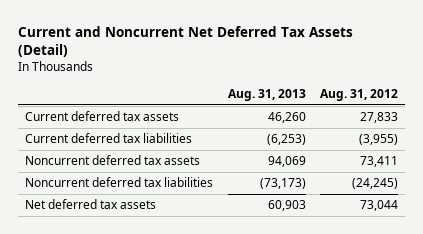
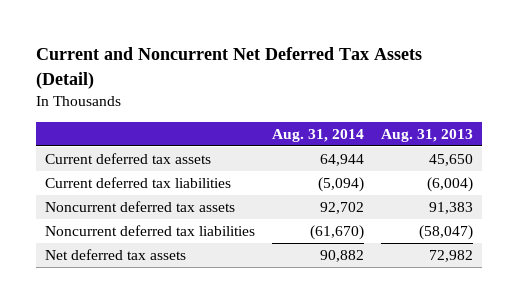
[319,88,398,101] Aug. 31, 2012 -> none
none -> [271,128,364,142] Aug. 31, 2014
[267,112,306,124] 46,260 -> [429,154,474,167] 45,650
[266,134,306,146] (6,253) -> [427,177,474,193] (6,004)
[267,156,306,168] 94,069 -> [429,202,474,215] 91,383
[259,178,306,190] (73,173) -> [419,225,474,241] (58,047)
[267,200,306,212] 60,903 -> [429,250,474,263] 72,982

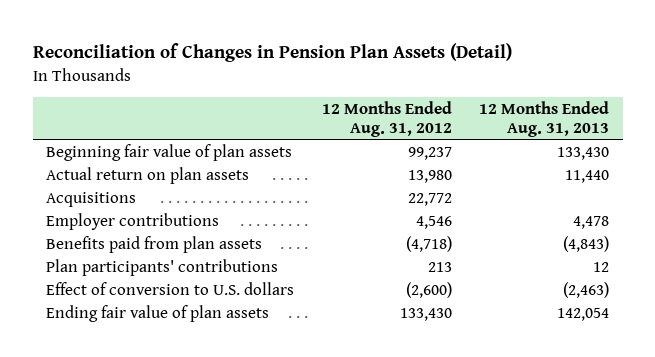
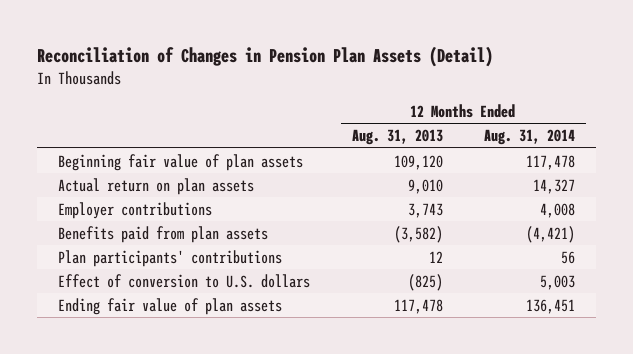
[321,100,452,137] 12 Months Ended Aug. 31, 2012 -> none
none -> [484,129,576,146] Aug. 31, 2014
[46,191,137,207] Acquisitions -> none
[556,146,609,160] 133,430 -> [393,154,443,170] 109,120
[564,169,609,183] 11,440 -> [407,178,443,194] 9,010
[572,215,609,229] 4,478 -> [407,202,443,218] 3,743
[562,235,609,252] (4,843) -> [393,225,443,243] (3,582)
[562,281,609,298] (2,463) -> [407,273,443,291] (825)
[556,307,609,321] 142,054 -> [393,298,443,314] 117,478

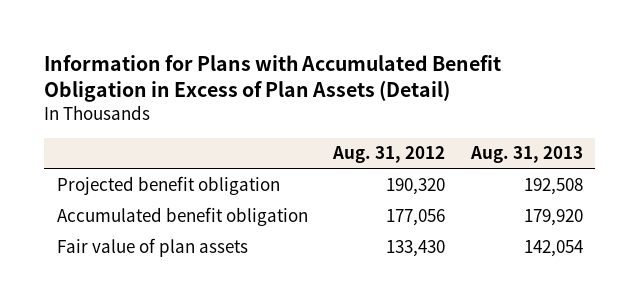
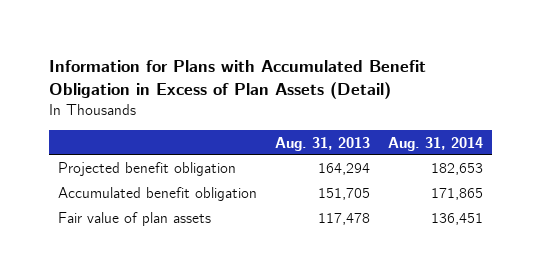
[332,146,446,164] Aug. 31, 2012 -> none
none -> [388,136,484,151] Aug. 31, 2014
[523,177,583,195] 192,508 -> [318,163,371,176] 164,294
[523,208,583,226] 179,920 -> [318,188,371,201] 151,705
[523,239,583,257] 142,054 -> [318,213,371,226] 117,478

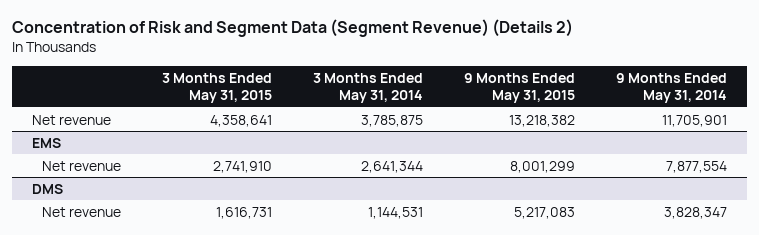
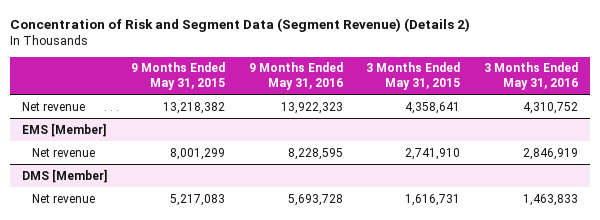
[313,72,424,104] 3 Months Ended May 31, 2014 -> none
[615,72,727,104] 9 Months Ended May 31, 2014 -> none
none -> [248,62,343,91] 9 Months Ended May 31, 2016
none -> [484,62,579,91] 3 Months Ended May 31, 2016
[32,137,62,148] EMS -> [21,122,106,137] EMS [Member]
[32,183,64,194] DMS -> [21,168,107,183] DMS [Member]

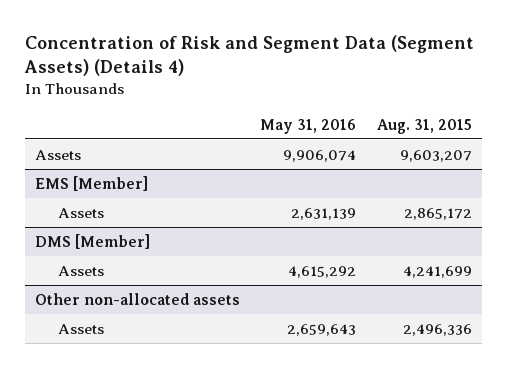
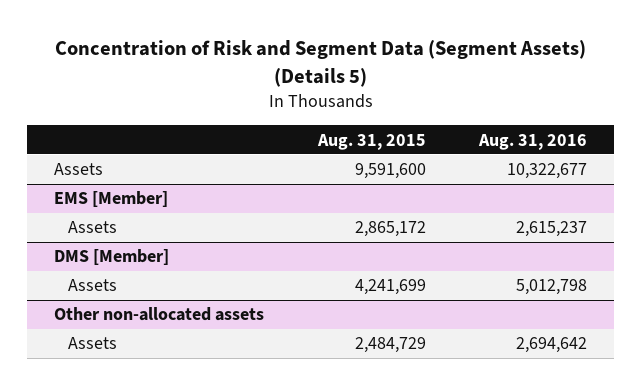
[23,34,474,77] Concentration of Risk and Segment Data (Segment Assets) (Details 4) -> [54,40,586,87] Concentration of Risk and Segment Data (Segment Assets) (Details 5)
[260,118,357,134] May 31, 2016 -> none
none -> [478,133,588,150] Aug. 31, 2016
[399,149,472,162] 9,603,207 -> [354,163,426,180] 9,591,600
[402,323,472,336] 2,496,336 -> [354,337,426,354] 2,484,729

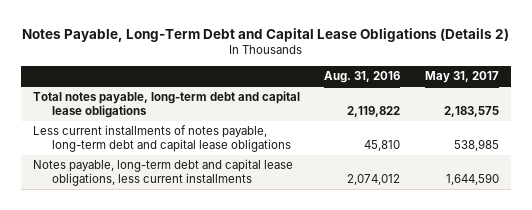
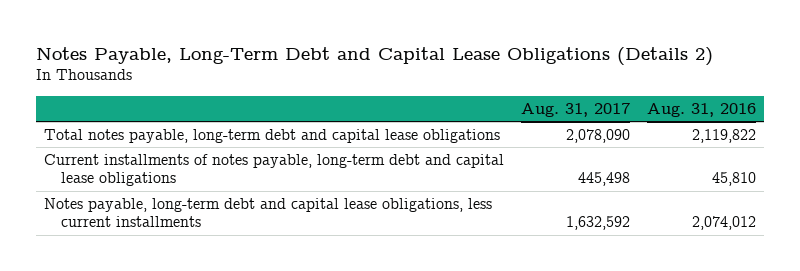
[424,71,499,84] May 31, 2017 -> none
none -> [520,102,630,117] Aug. 31, 2017
[33,125,291,153] Less current installments of notes payable, long-term debt and capital lease obligations -> [44,153,505,187] Current installments of notes payable, long-term debt and capital lease obligations

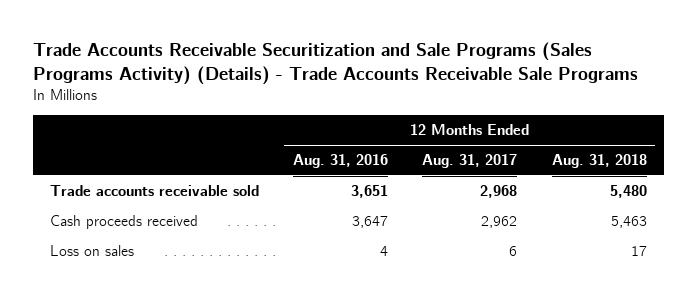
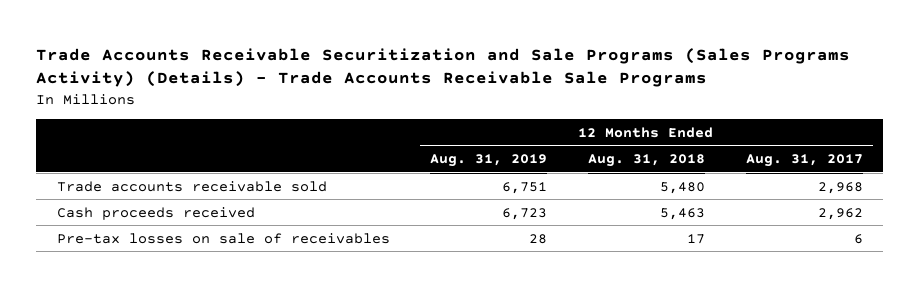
[293,154,389,169] Aug. 31, 2016 -> none
none -> [430,154,548,168] Aug. 31, 2019
[49,245,134,257] Loss on sales -> [56,232,390,244] Pre-tax losses on sale of receivables

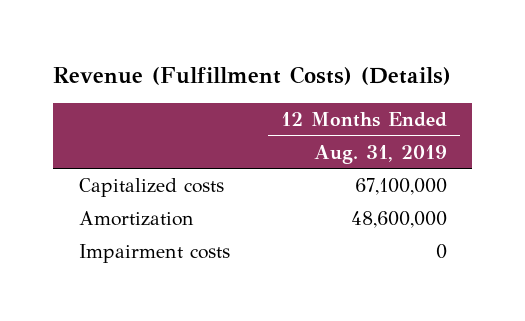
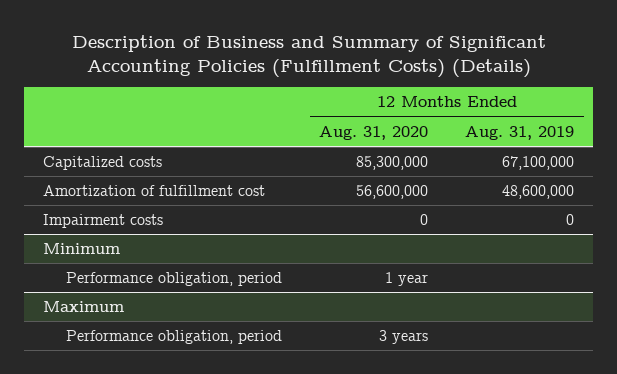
[53,66,452,86] Revenue (Fulfillment Costs) (Details) -> [71,35,546,79] Description of Business and Summary of Significant Accounting Policies (Fulfillment Costs) (Details)
none -> [319,125,429,140] Aug. 31, 2020
[78,211,194,227] Amortization -> [42,184,265,196] Amortization of fulfillment cost
none -> [42,242,120,254] Minimum
none -> [65,271,282,286] Performance obligation, period
none -> [42,300,124,312] Maximum
none -> [65,329,282,344] Performance obligation, period

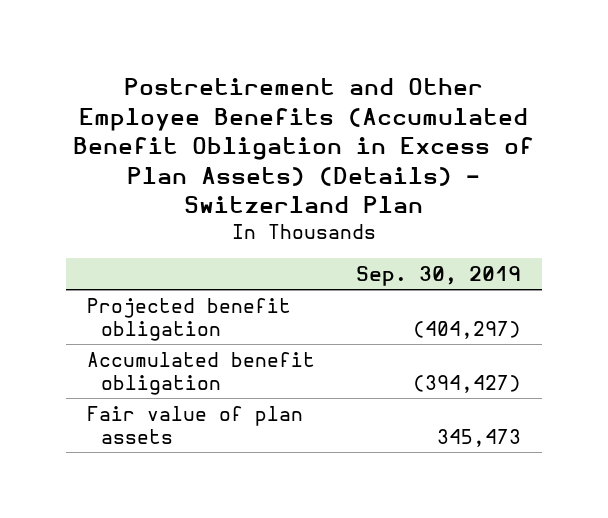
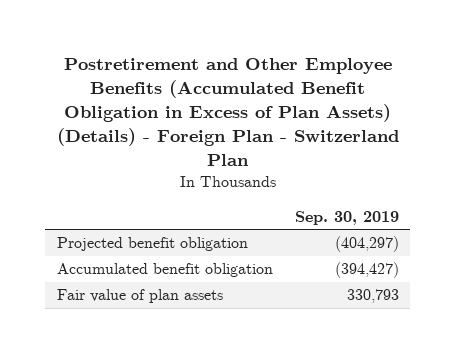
[72,78,534,214] Postretirement and Other Employee Benefits (Accumulated Benefit Obligation in Excess of Plan Assets) (Details) - Switzerland Plan -> [56,57,399,167] Postretirement and Other Employee Benefits (Accumulated Benefit Obligation in Excess of Plan Assets) (Details) - Foreign Plan - Switzerland Plan
[437,428,522,447] 345,473 -> [347,289,400,304] 330,793

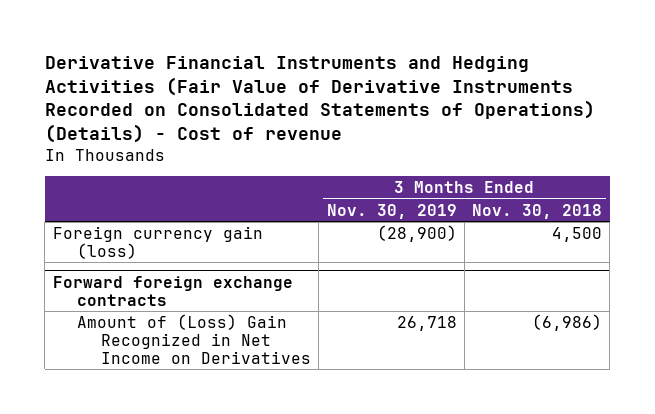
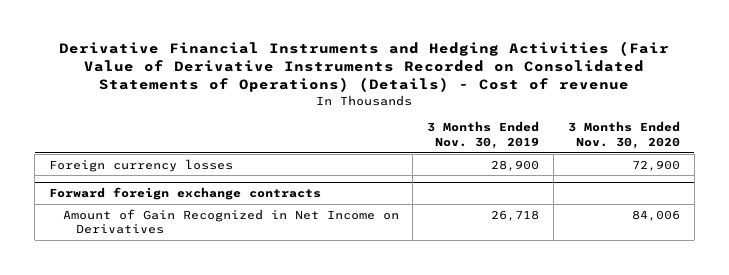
[471,203,602,219] Nov. 30, 2018 -> none
none -> [567,121,680,150] 3 Months Ended Nov. 30, 2020
[52,225,263,259] Foreign currency gain (loss) -> [49,158,234,172] Foreign currency losses
[376,224,457,242] (28,900) -> [491,159,540,171] 28,900
[76,313,312,364] Amount of (Loss) Gain Recognized in Net Income on Derivatives -> [62,208,399,235] Amount of Gain Recognized in Net Income on Derivatives

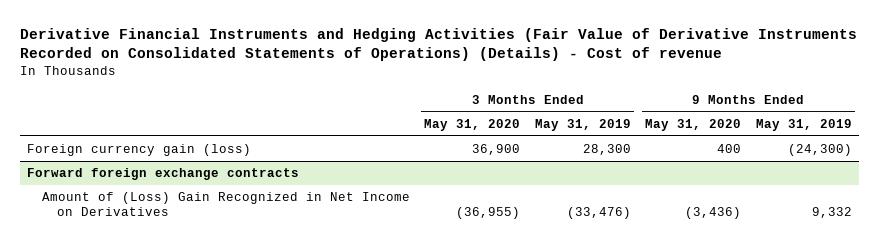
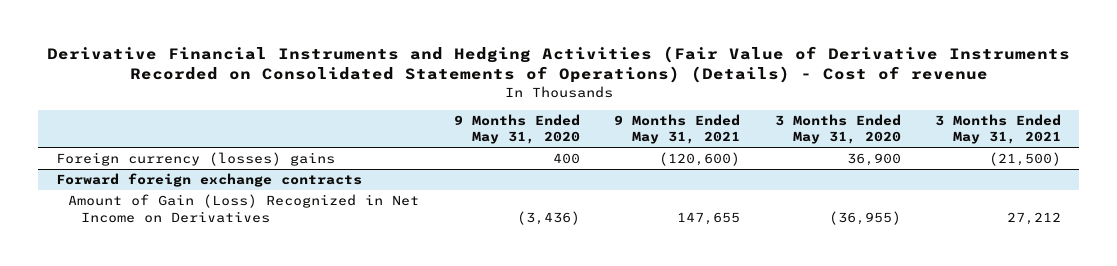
[534,118,631,131] May 31, 2019 -> none
[755,118,852,131] May 31, 2019 -> none
none -> [614,113,741,145] 9 Months Ended May 31, 2021
none -> [935,113,1062,145] 3 Months Ended May 31, 2021
[26,144,251,157] Foreign currency gain (loss) -> [55,152,335,167] Foreign currency (losses) gains
[42,192,411,217] Amount of (Loss) Gain Recognized in Net Income on Derivatives -> [68,194,420,223] Amount of Gain (Loss) Recognized in Net Income on Derivatives

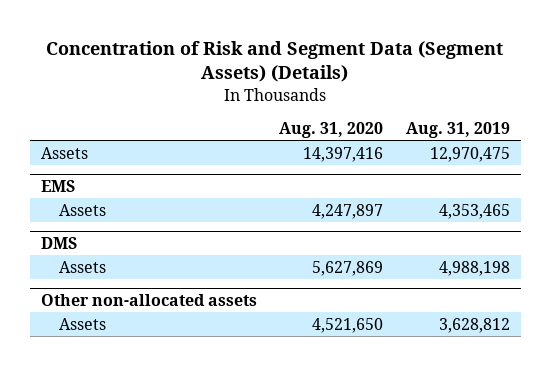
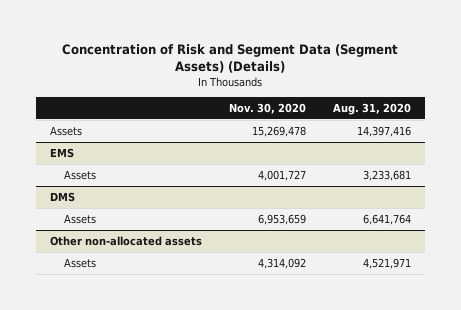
[405,121,510,138] Aug. 31, 2019 -> none
none -> [228,103,306,115] Nov. 30, 2020
[312,203,384,219] 4,247,897 -> [363,169,412,181] 3,233,681
[312,260,384,276] 5,627,869 -> [363,213,412,225] 6,641,764
[312,317,384,333] 4,521,650 -> [363,257,412,269] 4,521,971

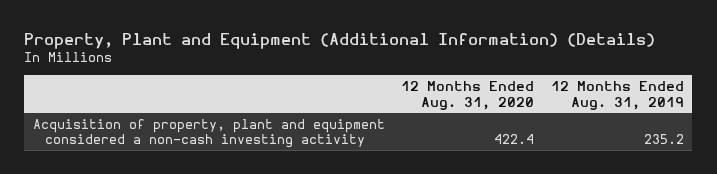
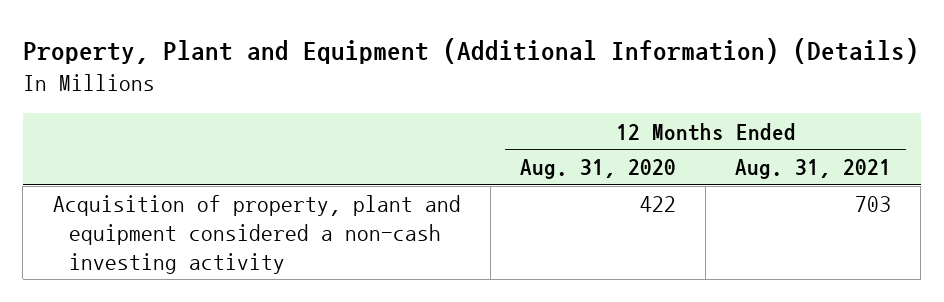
[550,81,684,110] 12 Months Ended Aug. 31, 2019 -> none
none -> [735,159,892,180] Aug. 31, 2021
[494,134,535,145] 422.4 -> [639,196,676,213] 422

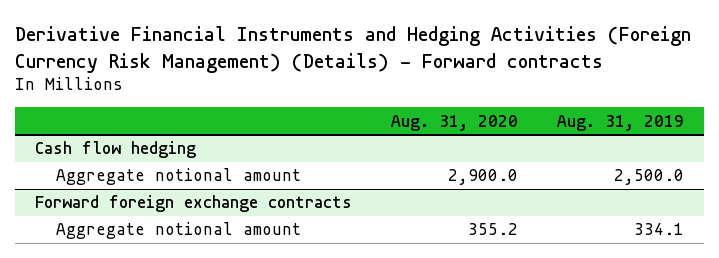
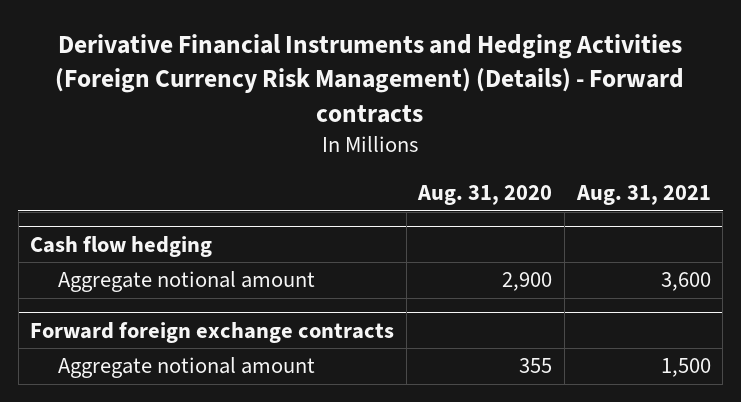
[557,114,685,131] Aug. 31, 2019 -> none
none -> [575,184,711,205] Aug. 31, 2021
[447,169,518,186] 2,900.0 -> [502,272,553,292] 2,900
[467,223,518,236] 355.2 -> [519,358,553,374] 355

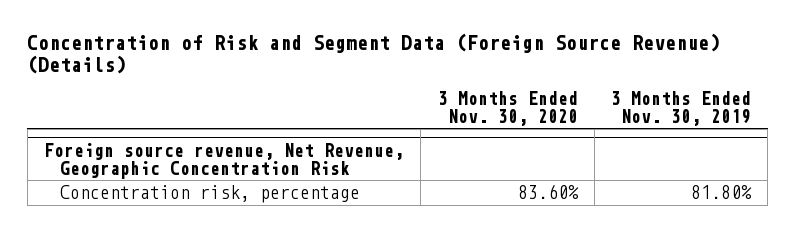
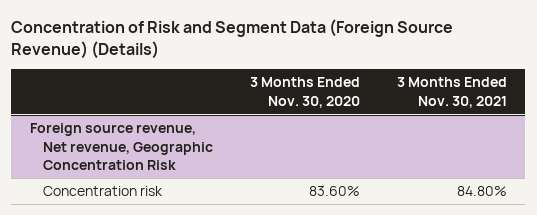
[611,90,752,126] 3 Months Ended Nov. 30, 2019 -> none
none -> [396,77,507,108] 3 Months Ended Nov. 30, 2021
[44,142,405,179] Foreign source revenue, Net Revenue, Geographic Concentration Risk -> [29,123,214,170] Foreign source revenue, Net revenue, Geographic Concentration Risk
[59,184,360,203] Concentration risk, percentage -> [43,186,164,197] Concentration risk

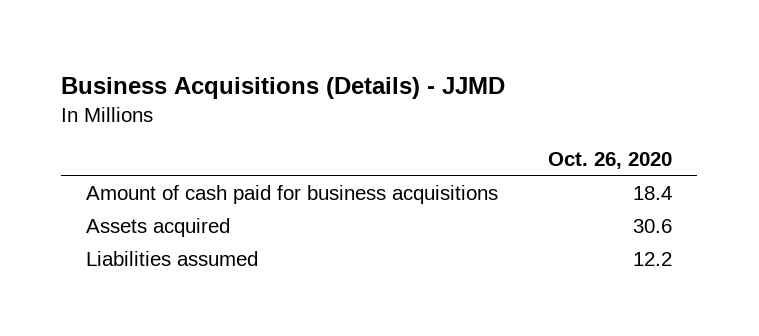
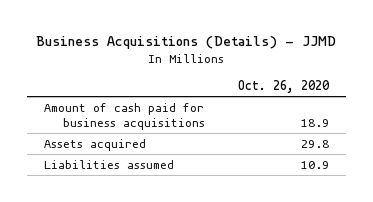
[633,185,673,200] 18.4 -> [301,118,330,127] 18.9
[633,218,673,233] 30.6 -> [301,139,330,148] 29.8
[633,251,673,266] 12.2 -> [301,160,330,169] 10.9

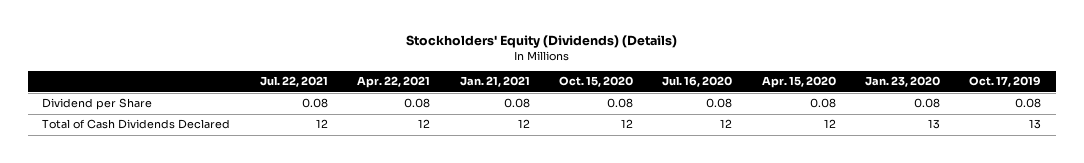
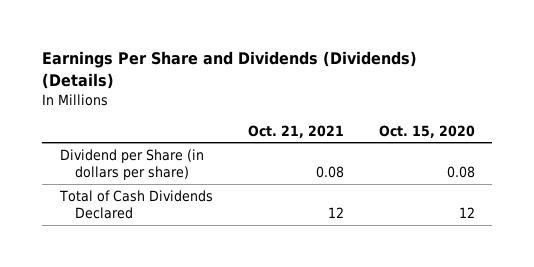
[405,34,677,48] Stockholders' Equity (Dividends) (Details) -> [42,51,418,90] Earnings Per Share and Dividends (Dividends) (Details)
[259,76,328,88] Jul. 22, 2021 -> none
[357,76,431,89] Apr. 22, 2021 -> none
[459,76,530,88] Jan. 21, 2021 -> none
[662,76,733,88] Jul. 16, 2020 -> none
[761,76,836,89] Apr. 15, 2020 -> none
[864,76,940,88] Jan. 23, 2020 -> none
[969,76,1042,88] Oct. 17, 2019 -> none
none -> [247,124,344,138] Oct. 21, 2021
[42,98,153,111] Dividend per Share -> [59,148,204,181] Dividend per Share (in dollars per share)

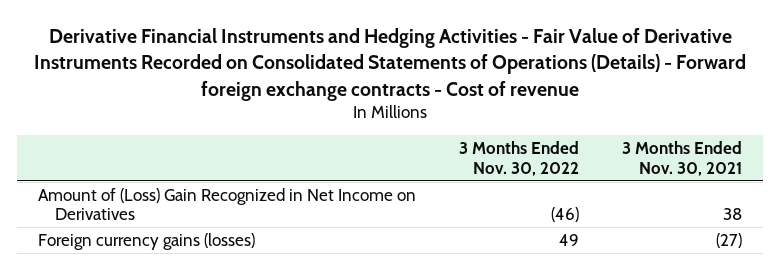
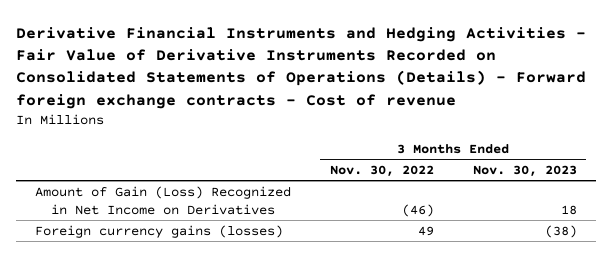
[621,141,742,176] 3 Months Ended Nov. 30, 2021 -> none
none -> [472,165,577,178] Nov. 30, 2023
[38,187,417,221] Amount of (Loss) Gain Recognized in Net Income on Derivatives -> [35,185,292,215] Amount of Gain (Loss) Recognized in Net Income on Derivatives

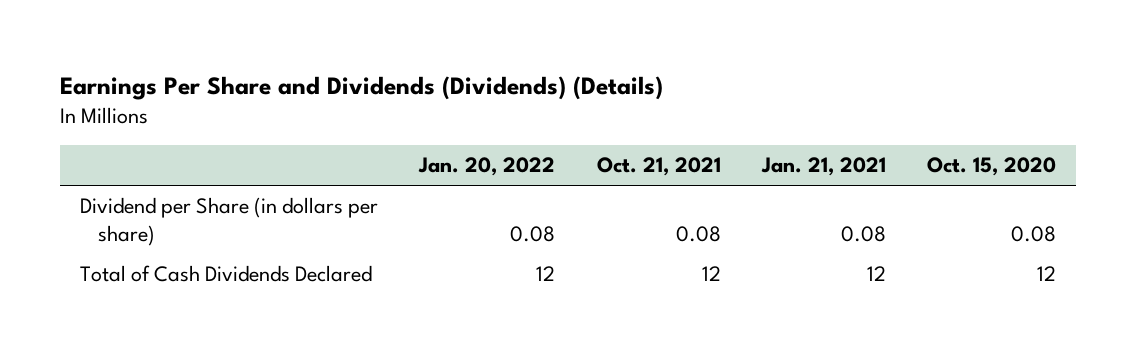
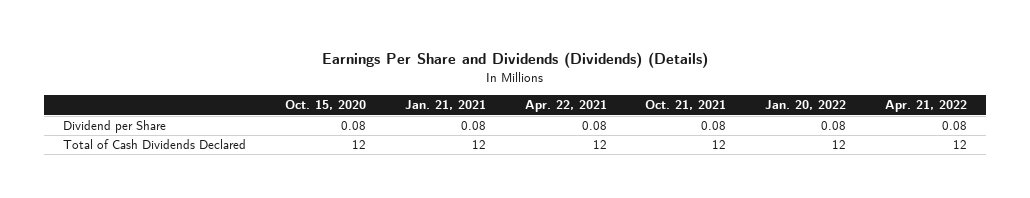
none -> [524,100,607,113] Apr. 22, 2021
none -> [884,100,967,113] Apr. 21, 2022
[80,197,379,247] Dividend per Share (in dollars per share) -> [63,120,167,134] Dividend per Share

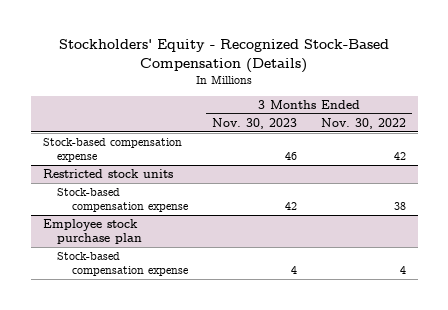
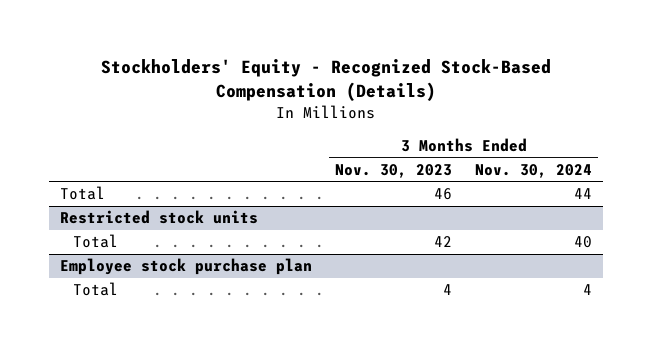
[320,117,406,129] Nov. 30, 2022 -> none
none -> [474,163,592,178] Nov. 30, 2024
[42,138,182,162] Stock-based compensation expense -> [60,186,106,201] Total
[57,188,189,212] Stock-based compensation expense -> [72,234,118,249] Total
[57,252,189,276] Stock-based compensation expense -> [72,282,118,297] Total

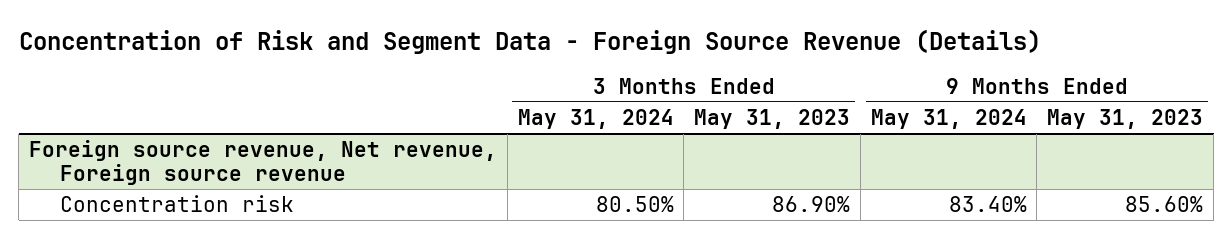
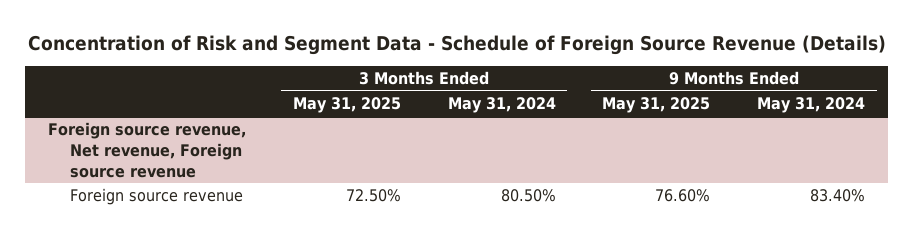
[18,29,1041,55] Concentration of Risk and Segment Data - Foreign Source Revenue (Details) -> [27,34,886,55] Concentration of Risk and Segment Data - Schedule of Foreign Source Revenue (Details)
[694,109,851,130] May 31, 2023 -> none
[1047,109,1204,130] May 31, 2023 -> none
none -> [292,97,401,114] May 31, 2025
none -> [602,97,711,114] May 31, 2025
[59,195,294,213] Concentration risk -> [70,188,244,206] Foreign source revenue

